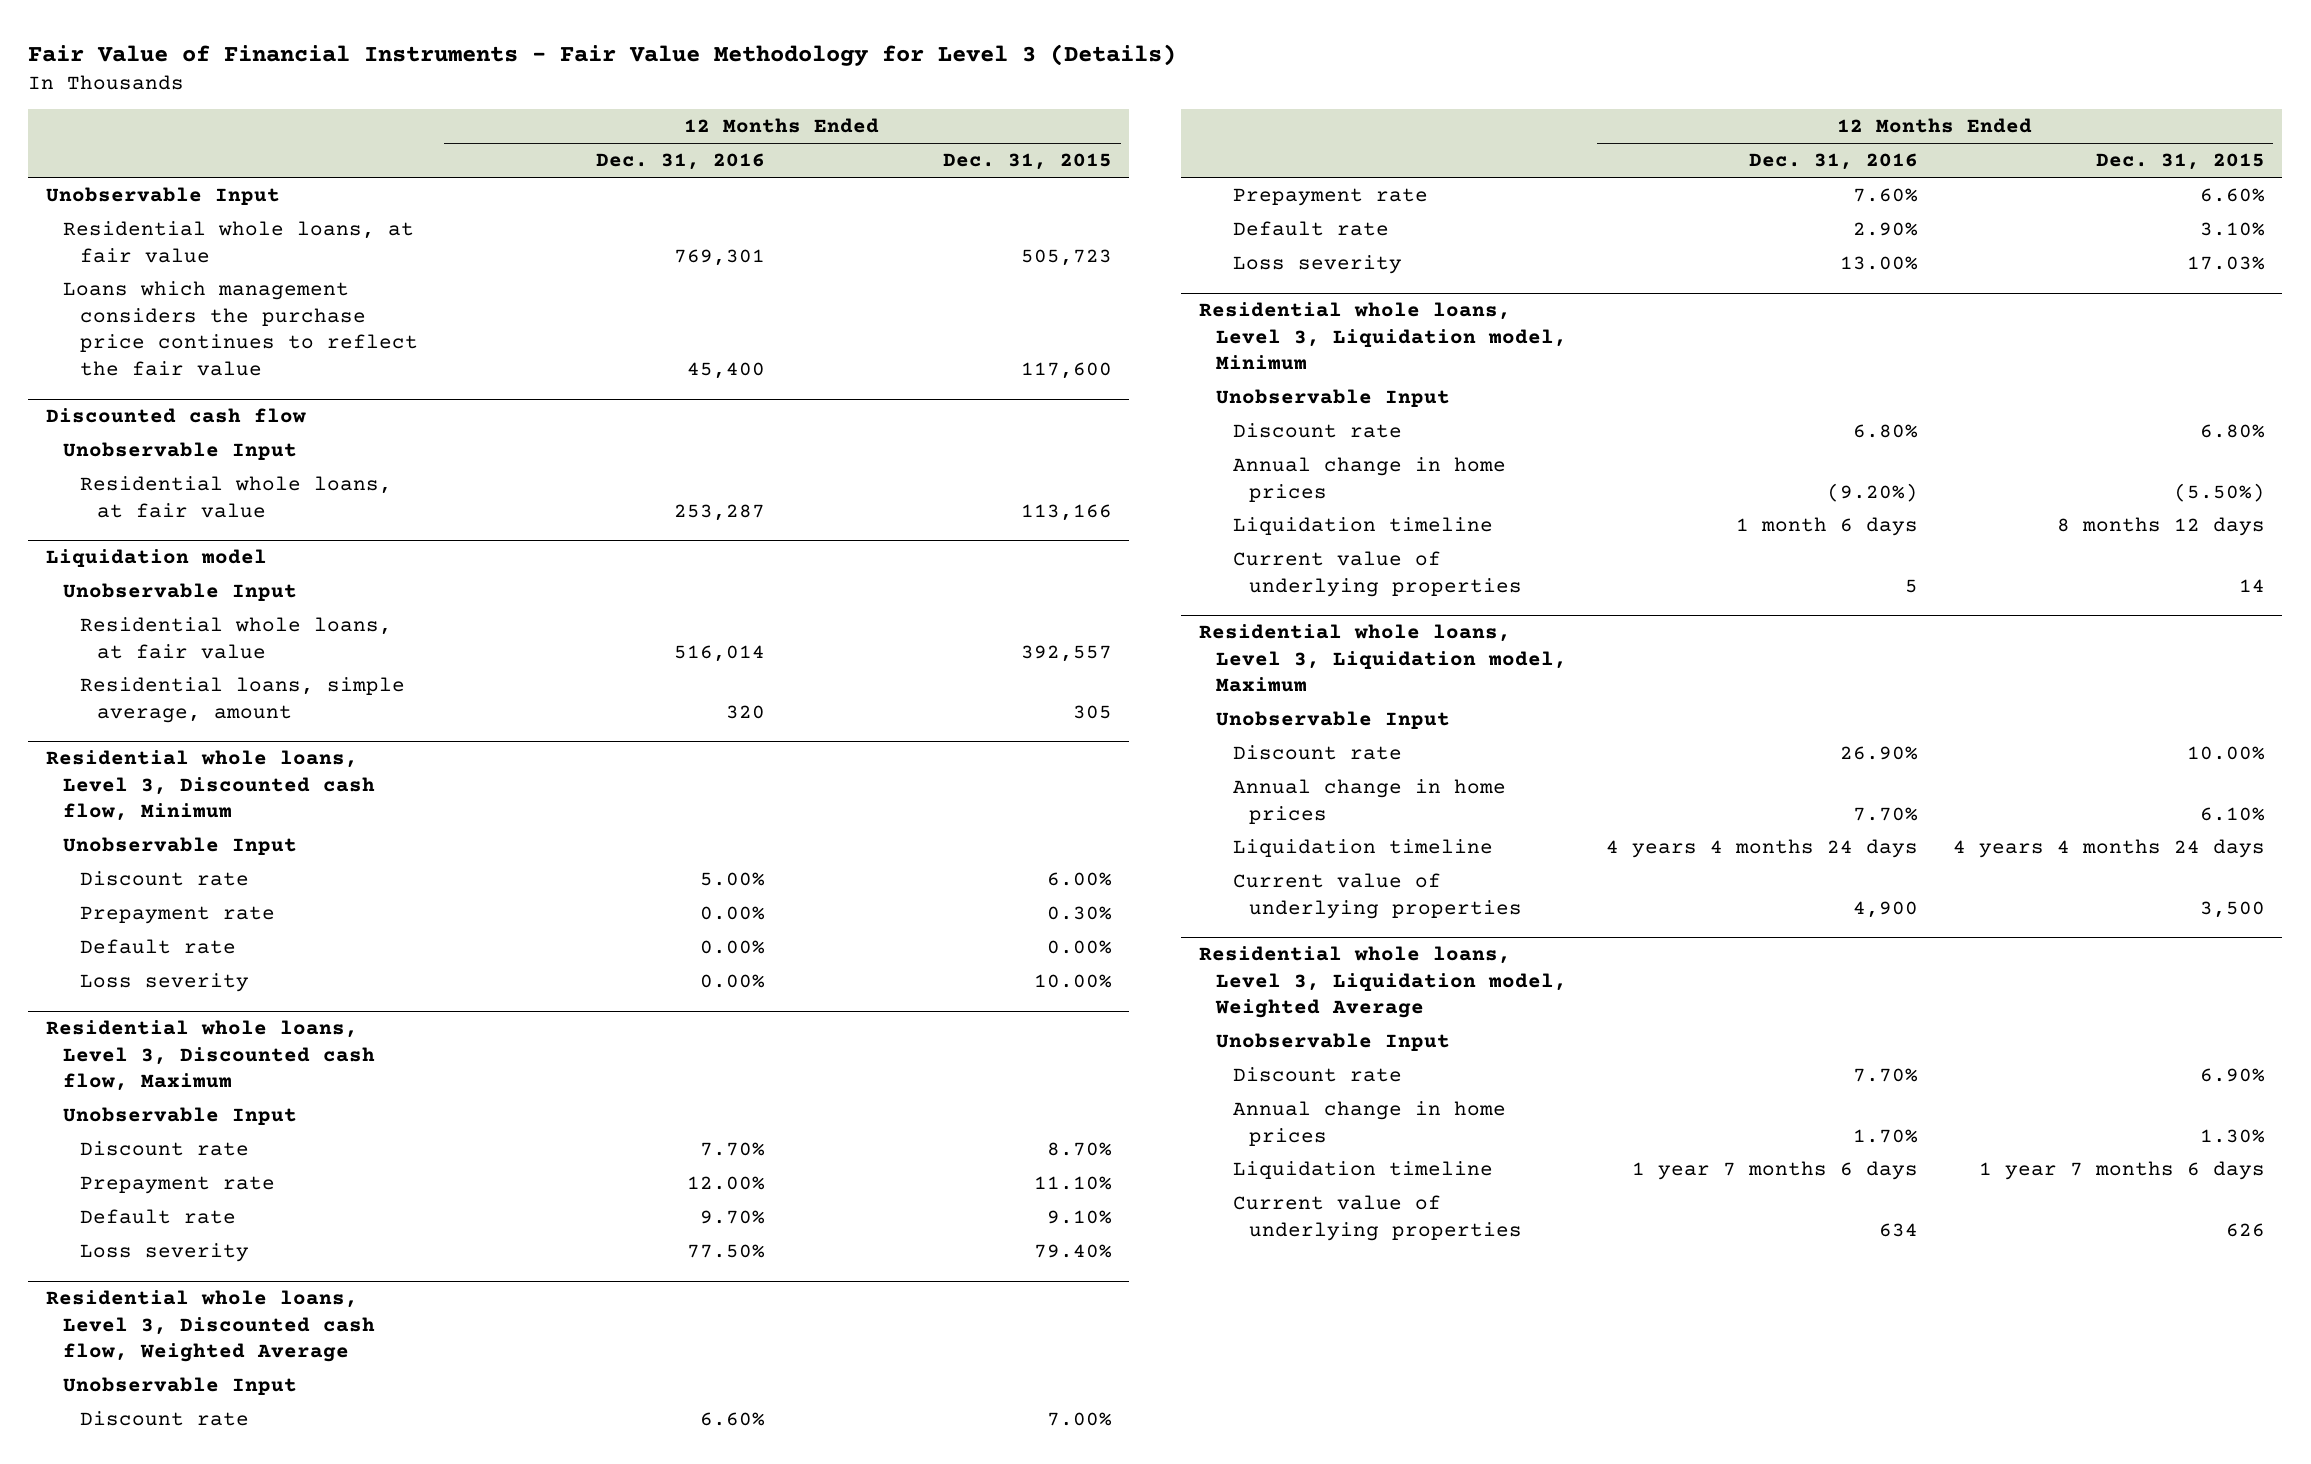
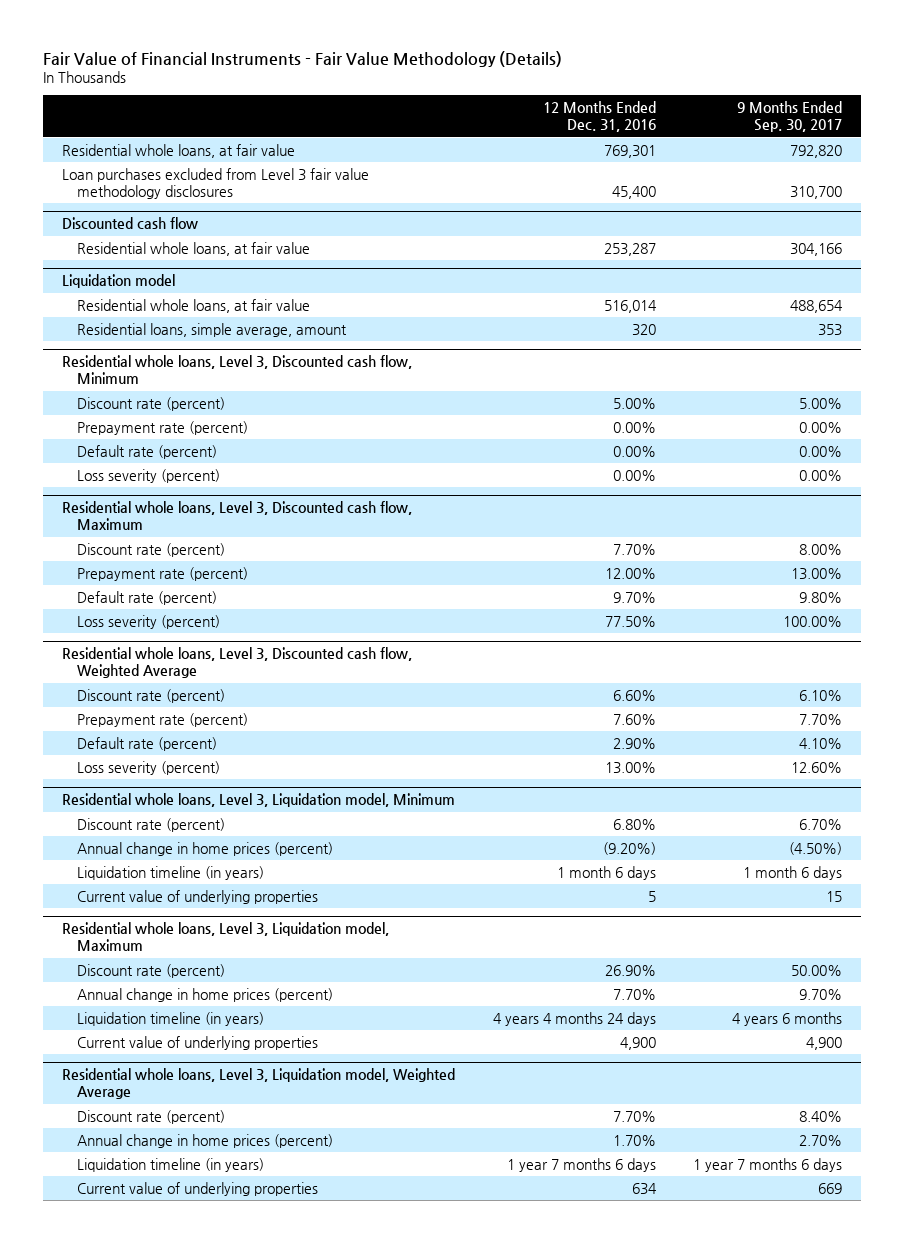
[28,43,1177,66] Fair Value of Financial Instruments - Fair Value Methodology for Level 3 (Details) -> [43,51,563,68] Fair Value of Financial Instruments - Fair Value Methodology (Details)
[942,153,1112,171] Dec. 31, 2015 -> none
none -> [737,101,843,133] 9 Months Ended Sep. 30, 2017
[45,186,280,205] Unobservable Input -> none
[62,280,418,376] Loans which management considers the purchase price continues to reflect the fair value -> [62,167,370,199] Loan purchases excluded from Level 3 fair value methodology disclosures
[62,441,297,460] Unobservable Input -> none
[62,582,297,601] Unobservable Input -> none
[62,836,297,855] Unobservable Input -> none
[79,870,249,886] Discount rate -> [76,396,225,411] Discount rate (percent)
[79,905,275,924] Prepayment rate -> [76,420,248,435] Prepayment rate (percent)
[79,938,236,954] Default rate -> [76,444,217,459] Default rate (percent)
[79,972,249,992] Loss severity -> [76,468,220,483] Loss severity (percent)
[62,1106,297,1125] Unobservable Input -> none
[79,1140,249,1156] Discount rate -> [76,542,225,557] Discount rate (percent)
[79,1175,275,1194] Prepayment rate -> [76,566,248,581] Prepayment rate (percent)
[79,1208,236,1224] Default rate -> [76,590,217,605] Default rate (percent)
[79,1242,249,1262] Loss severity -> [76,614,220,629] Loss severity (percent)
[62,1376,297,1395] Unobservable Input -> none
[79,1410,249,1426] Discount rate -> [76,688,225,703] Discount rate (percent)
[1232,187,1428,206] Prepayment rate -> [76,712,248,727] Prepayment rate (percent)
[1232,220,1389,236] Default rate -> [76,736,217,751] Default rate (percent)
[1232,254,1402,274] Loss severity -> [76,760,220,775] Loss severity (percent)
[1215,388,1450,407] Unobservable Input -> none
[1232,422,1402,438] Discount rate -> [76,817,225,832] Discount rate (percent)
[1232,456,1506,502] Annual change in home prices -> [76,841,333,856] Annual change in home prices (percent)
[1232,516,1493,535] Liquidation timeline -> [76,865,264,880] Liquidation timeline (in years)
[1215,710,1450,729] Unobservable Input -> none
[1232,744,1402,760] Discount rate -> [76,963,225,978] Discount rate (percent)
[1232,778,1506,824] Annual change in home prices -> [76,987,333,1002] Annual change in home prices (percent)
[1232,838,1493,857] Liquidation timeline -> [76,1011,264,1026] Liquidation timeline (in years)
[1215,1032,1450,1051] Unobservable Input -> none
[1232,1066,1402,1082] Discount rate -> [76,1109,225,1124] Discount rate (percent)
[1232,1100,1506,1146] Annual change in home prices -> [76,1133,333,1148] Annual change in home prices (percent)
[1232,1160,1493,1179] Liquidation timeline -> [76,1157,264,1172] Liquidation timeline (in years)

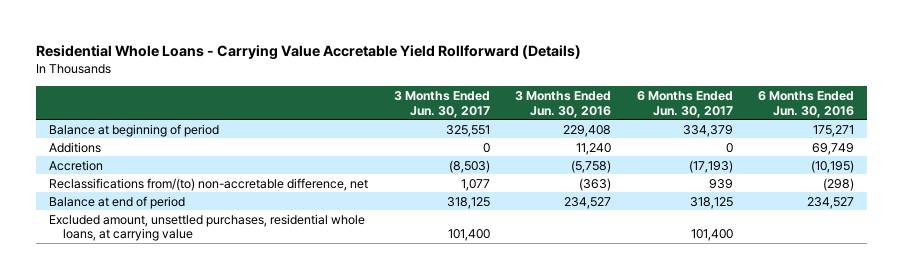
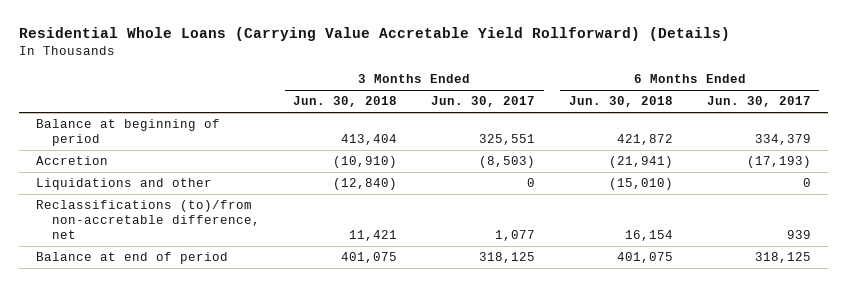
[36,45,582,61] Residential Whole Loans - Carrying Value Accretable Yield Rollforward (Details) -> [19,27,731,42] Residential Whole Loans (Carrying Value Accretable Yield Rollforward) (Details)
[515,90,612,118] 3 Months Ended Jun. 30, 2016 -> none
[758,90,855,118] 6 Months Ended Jun. 30, 2016 -> none
none -> [293,96,398,108] Jun. 30, 2018
none -> [568,96,673,108] Jun. 30, 2018
[49,141,102,153] Additions -> none
none -> [36,178,213,191] Liquidations and other
[49,177,369,191] Reclassifications from/(to) non-accretable difference, net -> [36,200,260,240] Reclassifications (to)/from non-accretable difference, net
[49,213,366,242] Excluded amount, unsettled purchases, residential whole loans, at carrying value -> none

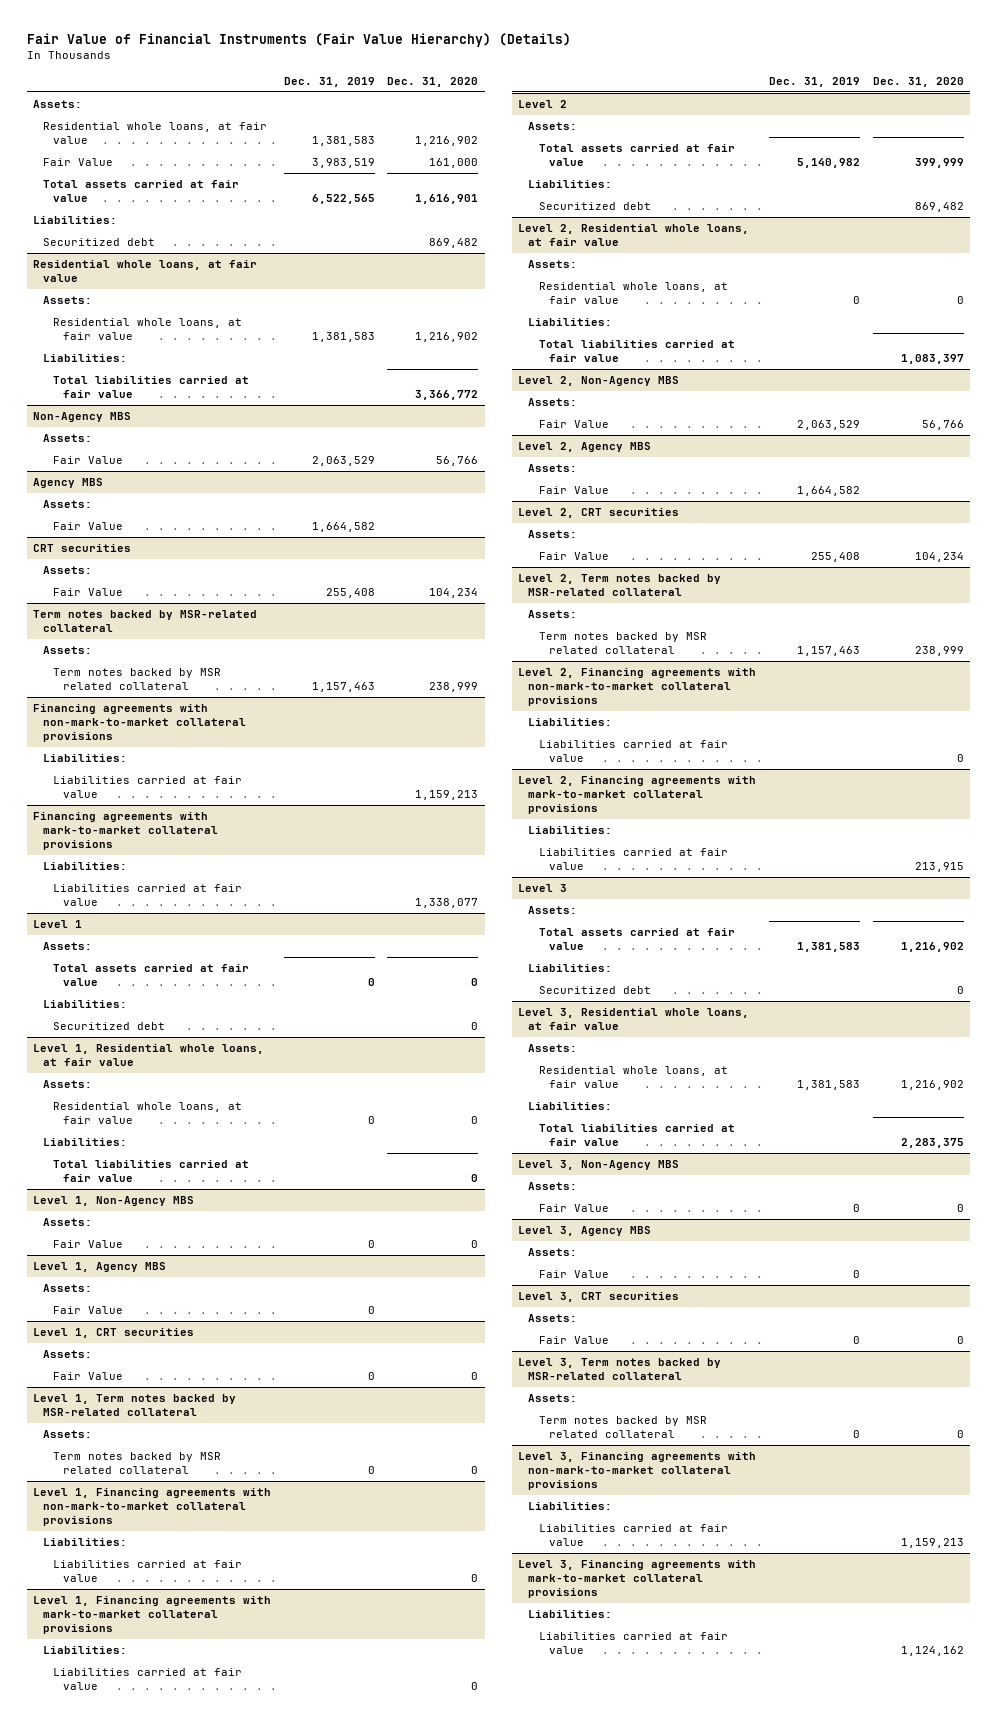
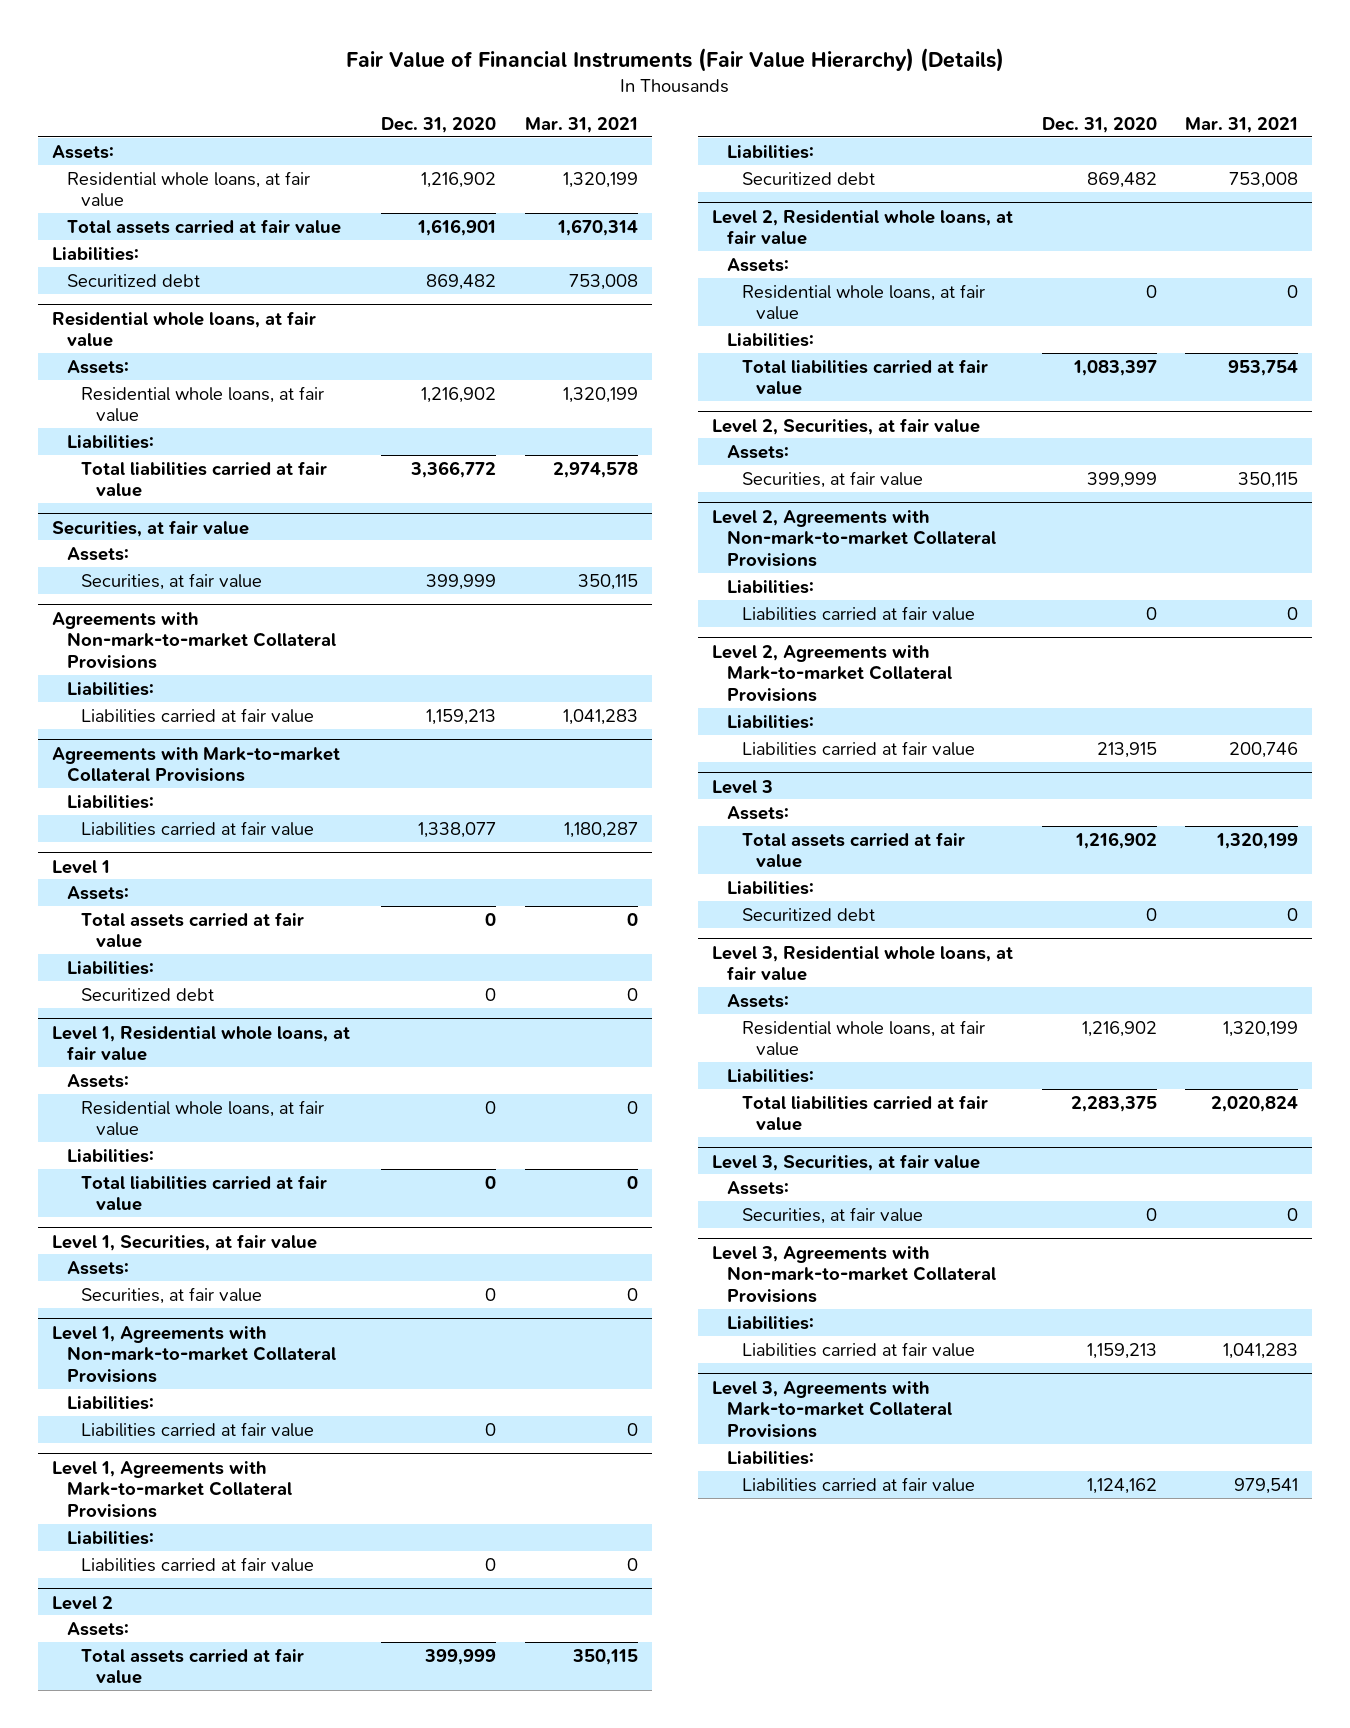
[283,76,375,87] Dec. 31, 2019 -> none
none -> [524,116,638,133] Mar. 31, 2021
[43,158,114,167] Fair Value -> none
[32,412,131,423] Non-Agency MBS -> none
[43,434,93,443] Assets: -> none
[53,456,124,465] Fair Value -> none
[32,478,103,489] Agency MBS -> none
[43,500,93,509] Assets: -> none
[53,522,124,531] Fair Value -> none
[32,544,131,553] CRT securities -> none
[43,566,93,575] Assets: -> none
[53,588,124,597] Fair Value -> none
[32,610,257,632] Term notes backed by MSR-related collateral -> none
none -> [52,519,250,537] Securities, at fair value
[53,668,222,690] Term notes backed by MSR related collateral -> none
none -> [81,572,263,590] Securities, at fair value
[32,704,247,742] Financing agreements with non-mark-to-market collateral provisions -> [52,611,336,670] Agreements with Non-mark-to-market Collateral Provisions
[32,812,219,850] Financing agreements with mark-to-market collateral provisions -> [52,746,341,783] Agreements with Mark-to-market Collateral Provisions
[32,1196,194,1207] Level 1, Non-Agency MBS -> none
[43,1218,93,1227] Assets: -> none
[53,1240,124,1249] Fair Value -> none
[32,1262,166,1273] Level 1, Agency MBS -> none
[43,1284,93,1293] Assets: -> none
[53,1306,124,1315] Fair Value -> none
[32,1328,194,1339] Level 1, CRT securities -> none
[43,1350,93,1359] Assets: -> none
[53,1372,124,1381] Fair Value -> none
[32,1394,236,1416] Level 1, Term notes backed by MSR-related collateral -> none
none -> [52,1233,318,1251] Level 1, Securities, at fair value
[53,1452,222,1474] Term notes backed by MSR related collateral -> [81,1286,263,1304] Securities, at fair value
[32,1488,271,1526] Level 1, Financing agreements with non-mark-to-market collateral provisions -> [52,1325,336,1384] Level 1, Agreements with Non-mark-to-market Collateral Provisions
[32,1596,271,1634] Level 1, Financing agreements with mark-to-market collateral provisions -> [52,1460,292,1519] Level 1, Agreements with Mark-to-market Collateral Provisions
[518,376,680,387] Level 2, Non-Agency MBS -> none
[528,398,578,407] Assets: -> none
[538,420,609,429] Fair Value -> none
[518,442,652,453] Level 2, Agency MBS -> none
[528,464,578,473] Assets: -> none
[538,486,609,495] Fair Value -> none
[518,508,680,519] Level 2, CRT securities -> none
[528,530,578,539] Assets: -> none
[538,552,609,561] Fair Value -> none
[518,574,722,596] Level 2, Term notes backed by MSR-related collateral -> none
none -> [712,417,981,435] Level 2, Securities, at fair value
[538,632,707,654] Term notes backed by MSR related collateral -> none
none -> [741,470,923,488] Securities, at fair value
[518,668,757,706] Level 2, Financing agreements with non-mark-to-market collateral provisions -> [712,509,996,568] Level 2, Agreements with Non-mark-to-market Collateral Provisions
[518,776,757,814] Level 2, Financing agreements with mark-to-market collateral provisions -> [712,644,952,703] Level 2, Agreements with Mark-to-market Collateral Provisions
[518,1160,680,1171] Level 3, Non-Agency MBS -> none
[528,1182,578,1191] Assets: -> none
[538,1204,609,1213] Fair Value -> none
[518,1226,652,1237] Level 3, Agency MBS -> none
[528,1248,578,1257] Assets: -> none
[538,1270,609,1279] Fair Value -> none
[518,1292,680,1303] Level 3, CRT securities -> none
[528,1314,578,1323] Assets: -> none
[538,1336,609,1345] Fair Value -> none
[518,1358,722,1380] Level 3, Term notes backed by MSR-related collateral -> none
none -> [712,1153,981,1171] Level 3, Securities, at fair value
[538,1416,707,1438] Term notes backed by MSR related collateral -> [741,1206,923,1224] Securities, at fair value
[518,1452,757,1490] Level 3, Financing agreements with non-mark-to-market collateral provisions -> [712,1245,996,1304] Level 3, Agreements with Non-mark-to-market Collateral Provisions
[518,1560,757,1598] Level 3, Financing agreements with mark-to-market collateral provisions -> [712,1380,952,1439] Level 3, Agreements with Mark-to-market Collateral Provisions

